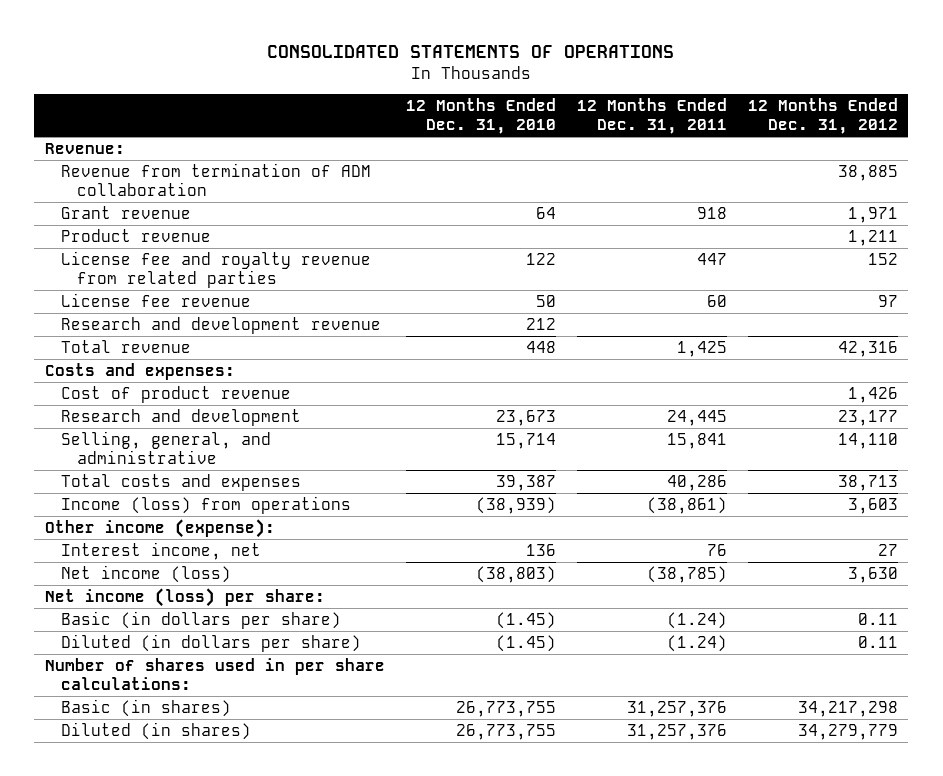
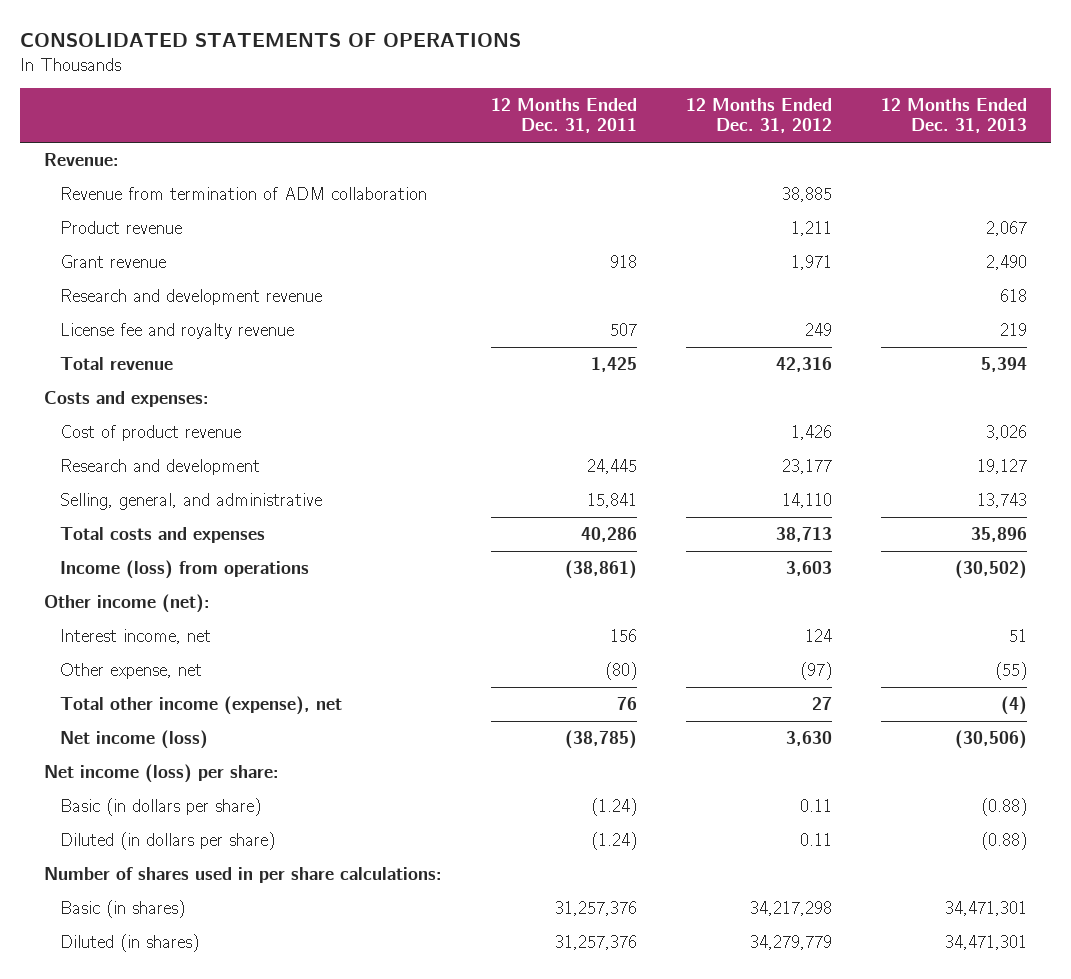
[405,98,556,135] 12 Months Ended Dec. 31, 2010 -> none
none -> [880,98,1027,134] 12 Months Ended Dec. 31, 2013
[60,250,371,288] License fee and royalty revenue from related parties -> none
[60,292,251,307] License fee revenue -> none
[60,205,191,219] Grant revenue -> [59,255,166,269] Grant revenue
none -> [59,323,294,340] License fee and royalty revenue
[44,518,275,538] Other income (expense): -> [44,594,211,614] Other income (net):
[706,543,727,556] 76 -> [610,629,638,643] 156
[877,543,898,556] 27 -> [804,629,832,643] 124
none -> [59,663,202,680] Other expense, net
none -> [59,696,342,716] Total other income (expense), net

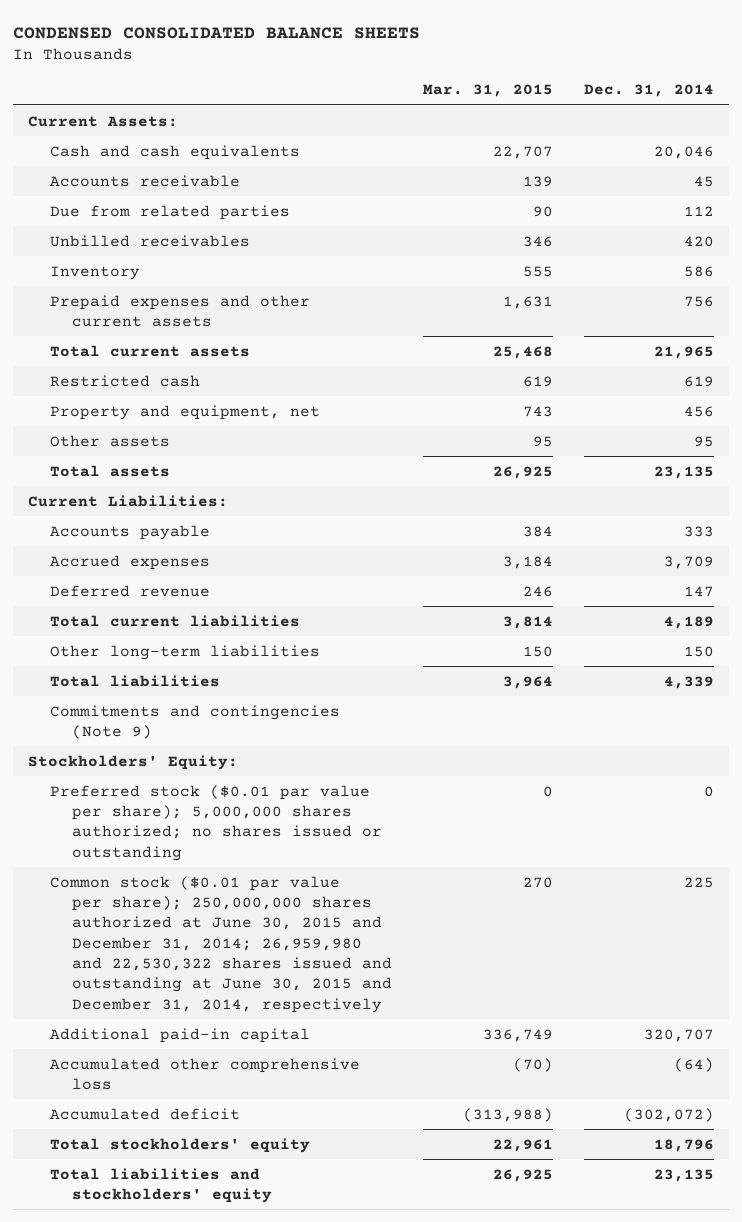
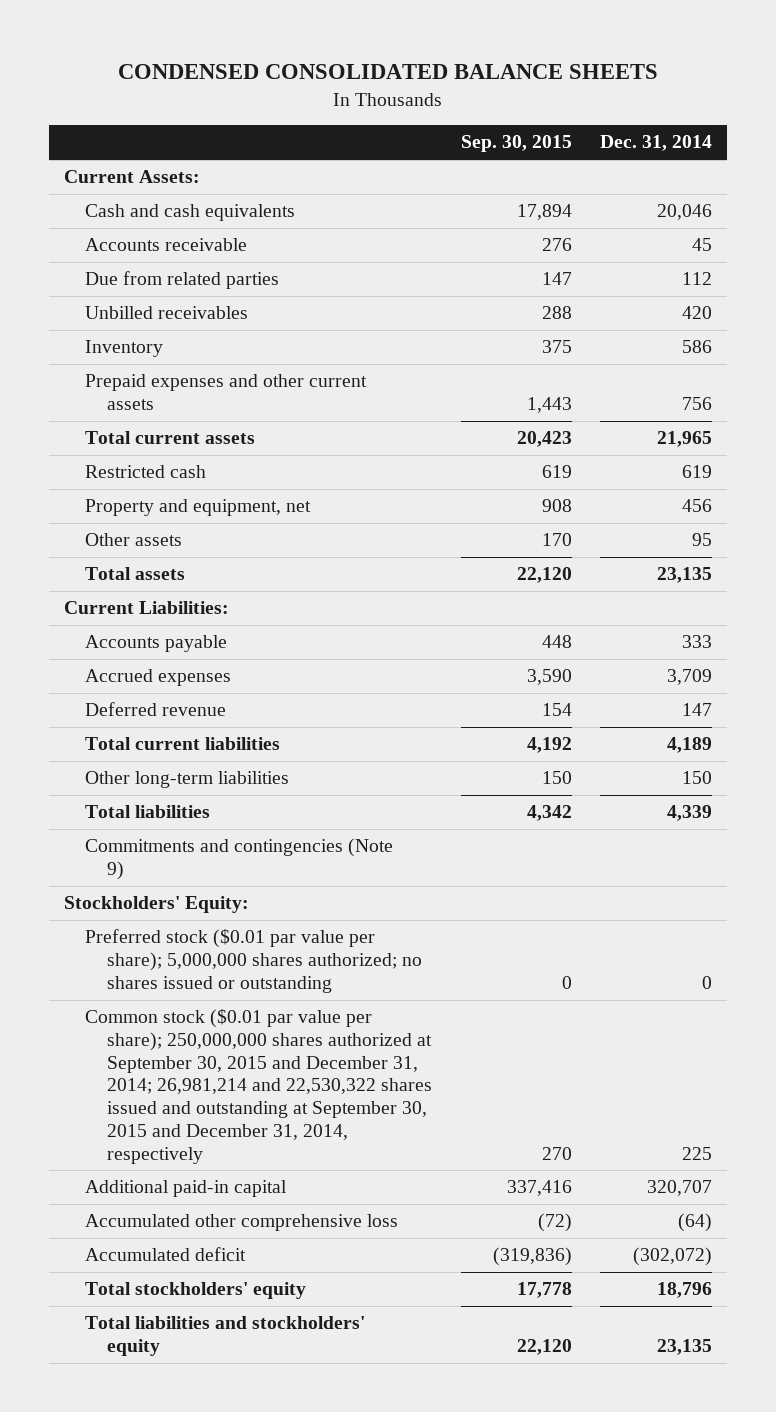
[422,84,553,98] Mar. 31, 2015 -> none
none -> [460,135,572,153] Sep. 30, 2015
[50,875,392,1013] Common stock ($0.01 par value per share); 250,000,000 shares authorized at June 30, 2015 and December 31, 2014; 26,959,980 and 22,530,322 shares issued and outstanding at June 30, 2015 and December 31, 2014, respectively -> [85,1009,432,1164] Common stock ($0.01 par value per share); 250,000,000 shares authorized at September 30, 2015 and December 31, 2014; 26,981,214 and 22,530,322 shares issued and outstanding at September 30, 2015 and December 31, 2014, respectively

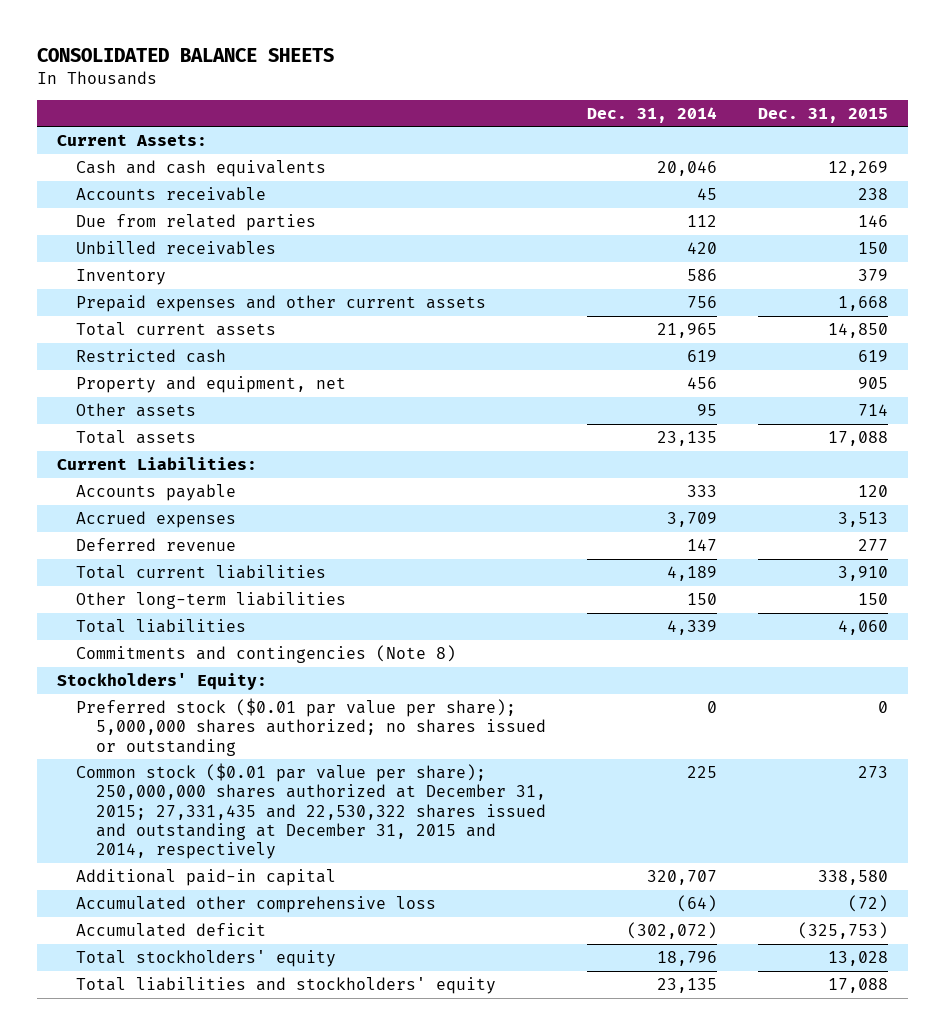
[117,64,658,80] CONDENSED CONSOLIDATED BALANCE SHEETS -> [36,47,334,62] CONSOLIDATED BALANCE SHEETS
[460,135,572,153] Sep. 30, 2015 -> none
none -> [757,107,888,123] Dec. 31, 2015
[85,838,394,881] Commitments and contingencies (Note 9) -> [76,644,457,663] Commitments and contingencies (Note 8)
[85,1009,432,1164] Common stock ($0.01 par value per share); 250,000,000 shares authorized at September 30, 2015 and December 31, 2014; 26,981,214 and 22,530,322 shares issued and outstanding at September 30, 2015 and December 31, 2014, respectively -> [76,762,546,860] Common stock ($0.01 par value per share); 250,000,000 shares authorized at December 31, 2015; 27,331,435 and 22,530,322 shares issued and outstanding at December 31, 2015 and 2014, respectively

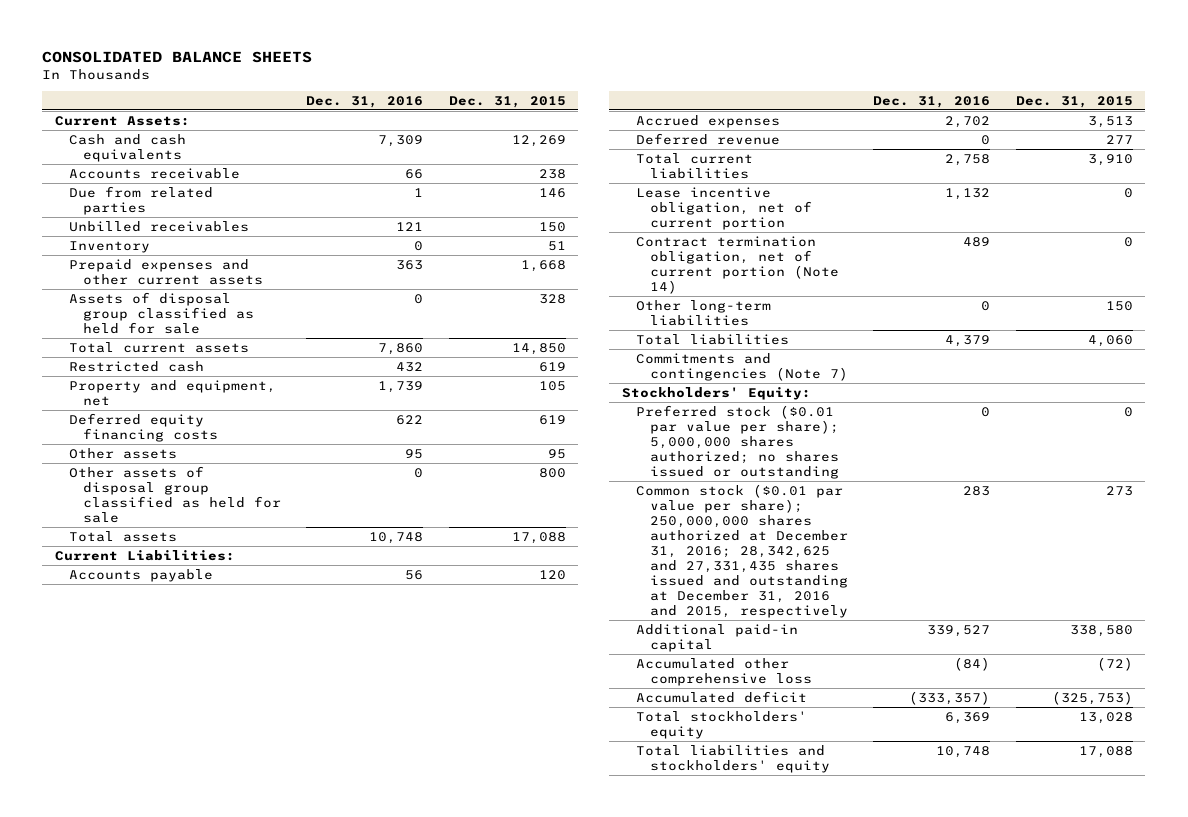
[586,106,717,123] Dec. 31, 2014 -> none
none -> [306,95,424,108] Dec. 31, 2016
[857,268,888,281] 379 -> [547,240,566,251] 51
none -> [69,291,254,334] Assets of disposal group classified as held for sale
[857,376,888,389] 905 -> [538,380,566,391] 105
none -> [69,412,218,442] Deferred equity financing costs
[857,403,888,416] 714 -> [547,448,566,459] 95
none -> [69,465,281,523] Other assets of disposal group classified as held for sale
none -> [636,186,813,230] Lease incentive obligation, net of current portion
none -> [636,235,840,294] Contract termination obligation, net of current portion (Note 14)
[76,644,457,663] Commitments and contingencies (Note 8) -> [636,352,849,381] Commitments and contingencies (Note 7)
[76,762,546,860] Common stock ($0.01 par value per share); 250,000,000 shares authorized at December 31, 2015; 27,331,435 and 22,530,322 shares issued and outstanding at December 31, 2015 and 2014, respectively -> [636,483,849,618] Common stock ($0.01 par value per share); 250,000,000 shares authorized at December 31, 2016; 28,342,625 and 27,331,435 shares issued and outstanding at December 31, 2016 and 2015, respectively

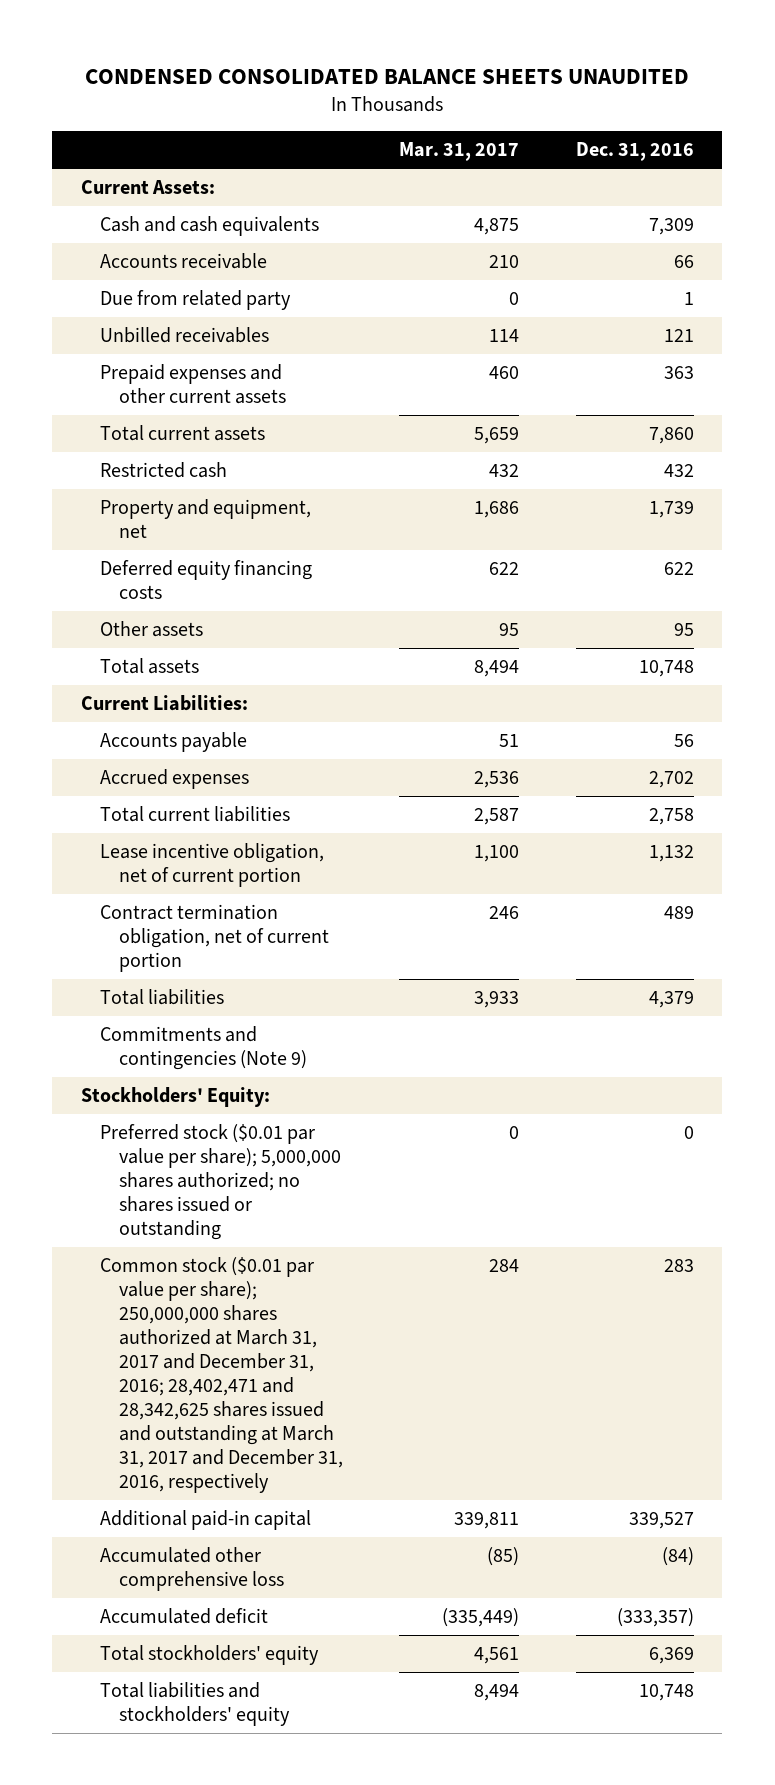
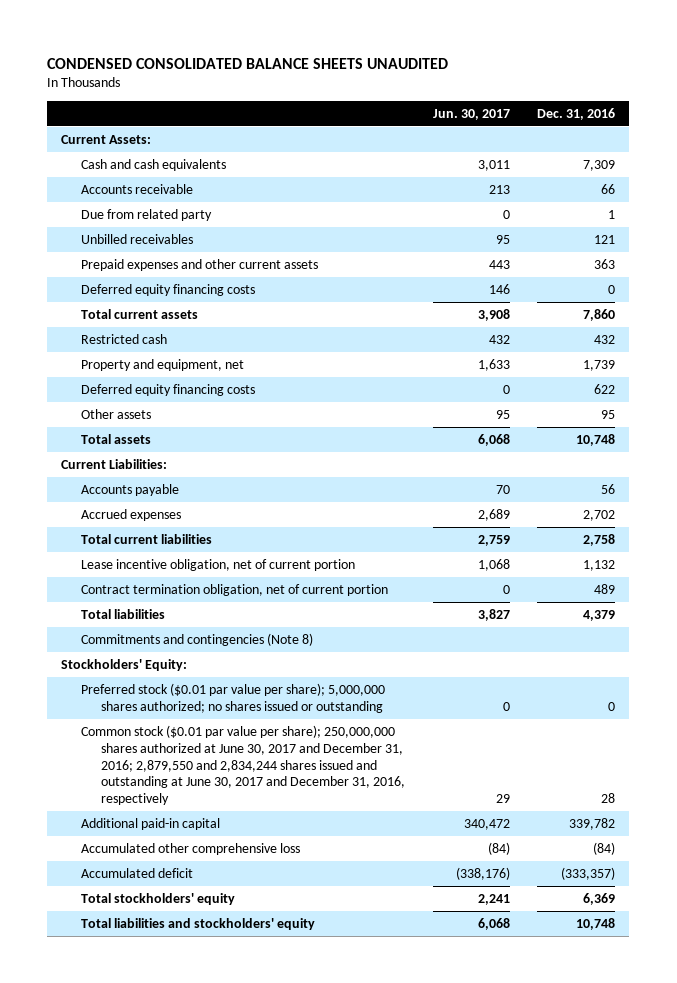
[399,142,520,162] Mar. 31, 2017 -> none
none -> [432,108,510,120] Jun. 30, 2017
none -> [80,283,255,296] Deferred equity financing costs
[99,1026,308,1071] Commitments and contingencies (Note 9) -> [80,632,313,646] Commitments and contingencies (Note 8)
[99,1257,344,1493] Common stock ($0.01 par value per share); 250,000,000 shares authorized at March 31, 2017 and December 31, 2016; 28,402,471 and 28,342,625 shares issued and outstanding at March 31, 2017 and December 31, 2016, respectively -> [80,724,405,806] Common stock ($0.01 par value per share); 250,000,000 shares authorized at June 30, 2017 and December 31, 2016; 2,879,550 and 2,834,244 shares issued and outstanding at June 30, 2017 and December 31, 2016, respectively
[663,1259,694,1273] 283 -> [601,793,616,804] 28
[628,1512,694,1530] 339,527 -> [569,817,616,830] 339,782

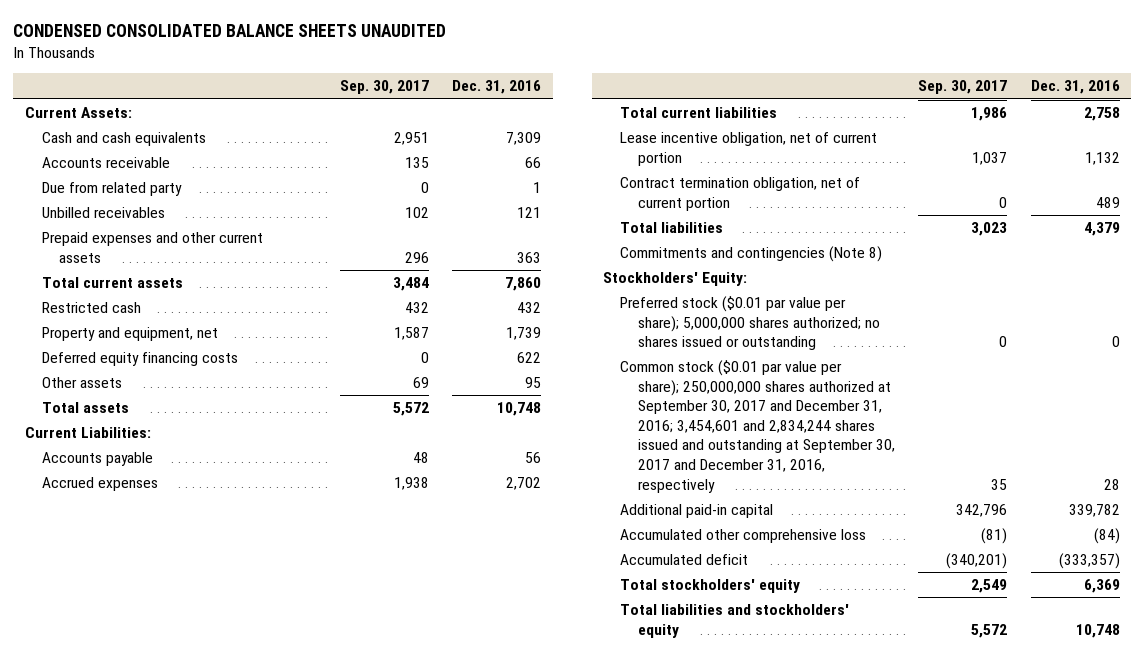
[432,108,510,120] Jun. 30, 2017 -> none
none -> [339,80,429,95] Sep. 30, 2017
[80,283,255,296] Deferred equity financing costs -> none
[80,724,405,806] Common stock ($0.01 par value per share); 250,000,000 shares authorized at June 30, 2017 and December 31, 2016; 2,879,550 and 2,834,244 shares issued and outstanding at June 30, 2017 and December 31, 2016, respectively -> [620,360,895,493] Common stock ($0.01 par value per share); 250,000,000 shares authorized at September 30, 2017 and December 31, 2016; 3,454,601 and 2,834,244 shares issued and outstanding at September 30, 2017 and December 31, 2016, respectively

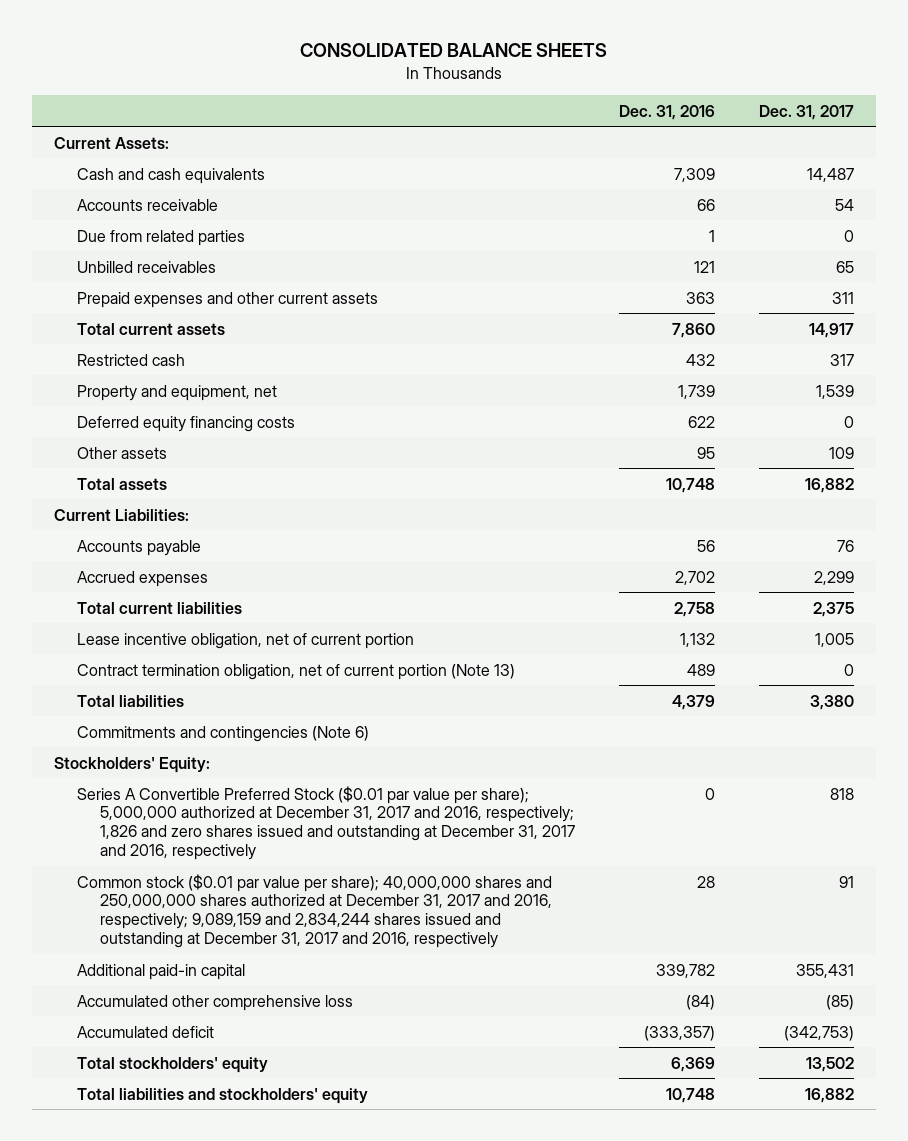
[13,24,447,38] CONDENSED CONSOLIDATED BALANCE SHEETS UNAUDITED -> [300,43,608,58] CONSOLIDATED BALANCE SHEETS
[339,80,429,95] Sep. 30, 2017 -> none
none -> [759,104,855,120] Dec. 31, 2017
[42,182,183,197] Due from related party -> [77,229,246,246] Due from related parties
[620,177,861,211] Contract termination obligation, net of current portion -> [77,663,516,680] Contract termination obligation, net of current portion (Note 13)
[620,246,883,263] Commitments and contingencies (Note 8) -> [77,725,370,742] Commitments and contingencies (Note 6)
[620,296,880,351] Preferred stock ($0.01 par value per share); 5,000,000 shares authorized; no shares issued or outstanding -> [77,785,576,861] Series A Convertible Preferred Stock ($0.01 par value per share); 5,000,000 authorized at December 31, 2017 and 2016, respectively; 1,826 and zero shares issued and outstanding at December 31, 2017 and 2016, respectively
[620,360,895,493] Common stock ($0.01 par value per share); 250,000,000 shares authorized at September 30, 2017 and December 31, 2016; 3,454,601 and 2,834,244 shares issued and outstanding at September 30, 2017 and December 31, 2016, respectively -> [77,873,553,949] Common stock ($0.01 par value per share); 40,000,000 shares and 250,000,000 shares authorized at December 31, 2017 and 2016, respectively; 9,089,159 and 2,834,244 shares issued and outstanding at December 31, 2017 and 2016, respectively

